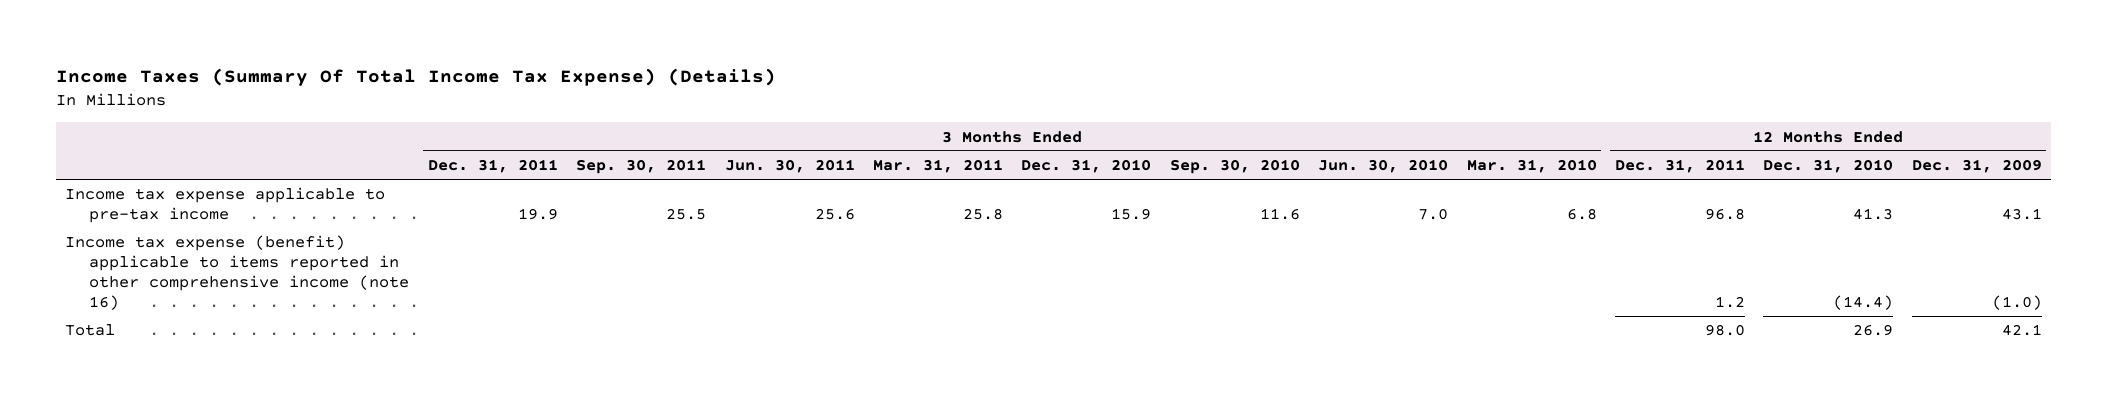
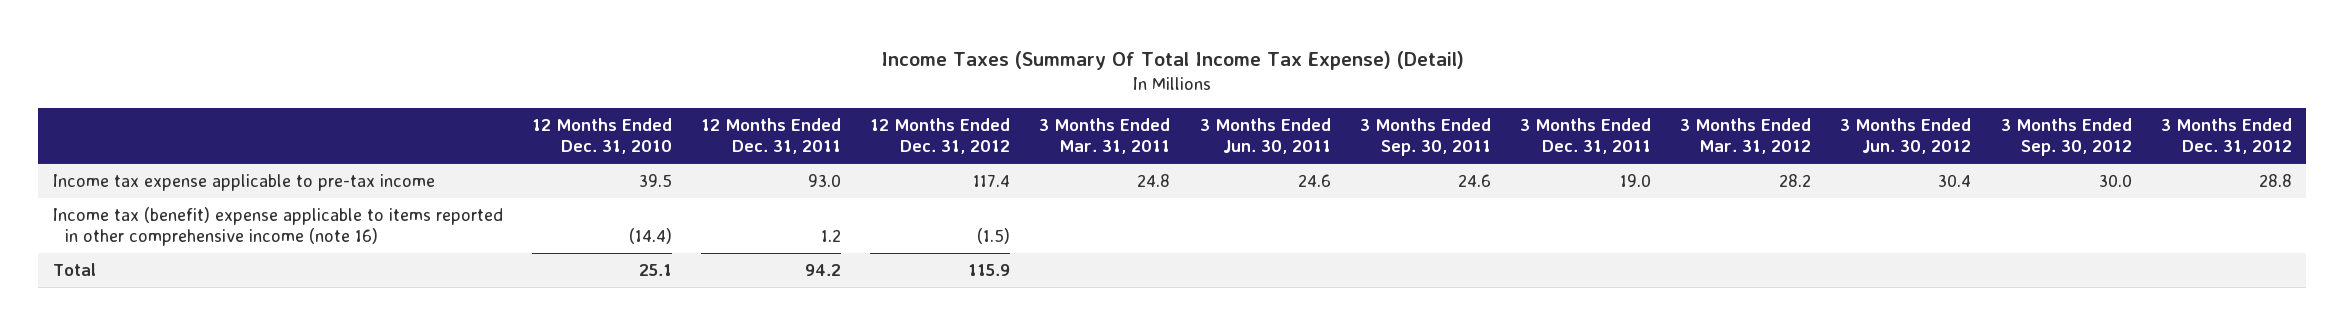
[55,68,776,87] Income Taxes (Summary Of Total Income Tax Expense) (Details) -> [881,50,1465,70] Income Taxes (Summary Of Total Income Tax Expense) (Detail)
[1021,159,1152,174] Dec. 31, 2010 -> none
[1169,159,1300,175] Sep. 30, 2010 -> none
[1318,159,1449,174] Jun. 30, 2010 -> none
[1466,159,1597,174] Mar. 31, 2010 -> none
[1911,159,2042,174] Dec. 31, 2009 -> none
none -> [870,118,1011,154] 12 Months Ended Dec. 31, 2012
none -> [1680,118,1812,154] 3 Months Ended Mar. 31, 2012
none -> [1840,118,1972,154] 3 Months Ended Jun. 30, 2012
none -> [2000,118,2132,156] 3 Months Ended Sep. 30, 2012
none -> [2160,118,2292,154] 3 Months Ended Dec. 31, 2012
[517,208,558,221] 19.9 -> [1619,174,1651,188] 19.0
[666,208,707,221] 25.5 -> [1457,174,1491,188] 24.6
[814,208,855,221] 25.6 -> [1297,174,1331,188] 24.6
[963,208,1004,221] 25.8 -> [1137,174,1171,188] 24.8
[1705,208,1746,221] 96.8 -> [808,174,842,188] 93.0
[1853,208,1894,221] 41.3 -> [638,174,672,188] 39.5
[65,235,410,310] Income tax expense (benefit) applicable to items reported in other comprehensive income (note 16) -> [52,207,503,247] Income tax (benefit) expense applicable to items reported in other comprehensive income (note 16)
[1705,324,1746,337] 98.0 -> [805,264,842,277] 94.2
[1853,324,1894,337] 26.9 -> [638,264,672,277] 25.1

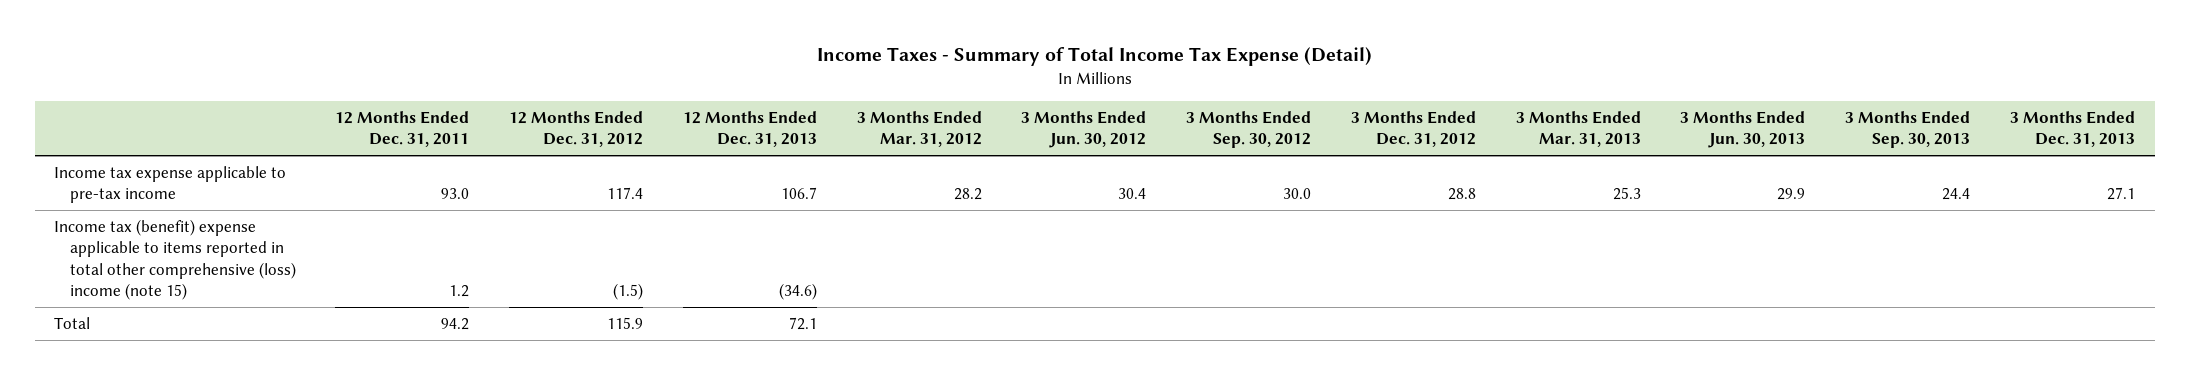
[881,50,1465,70] Income Taxes (Summary Of Total Income Tax Expense) (Detail) -> [816,46,1372,66] Income Taxes - Summary of Total Income Tax Expense (Detail)
[531,118,672,154] 12 Months Ended Dec. 31, 2010 -> none
[1039,118,1171,154] 3 Months Ended Mar. 31, 2011 -> none
[1199,118,1331,154] 3 Months Ended Jun. 30, 2011 -> none
[1359,118,1491,156] 3 Months Ended Sep. 30, 2011 -> none
[1519,118,1651,154] 3 Months Ended Dec. 31, 2011 -> none
none -> [682,110,817,147] 12 Months Ended Dec. 31, 2013
none -> [1515,110,1641,147] 3 Months Ended Mar. 31, 2013
none -> [1680,110,1806,148] 3 Months Ended Jun. 30, 2013
none -> [1845,110,1971,148] 3 Months Ended Sep. 30, 2013
none -> [2009,110,2135,147] 3 Months Ended Dec. 31, 2013
[52,207,503,247] Income tax (benefit) expense applicable to items reported in other comprehensive income (note 16) -> [54,219,296,301] Income tax (benefit) expense applicable to items reported in total other comprehensive (loss) income (note 15)

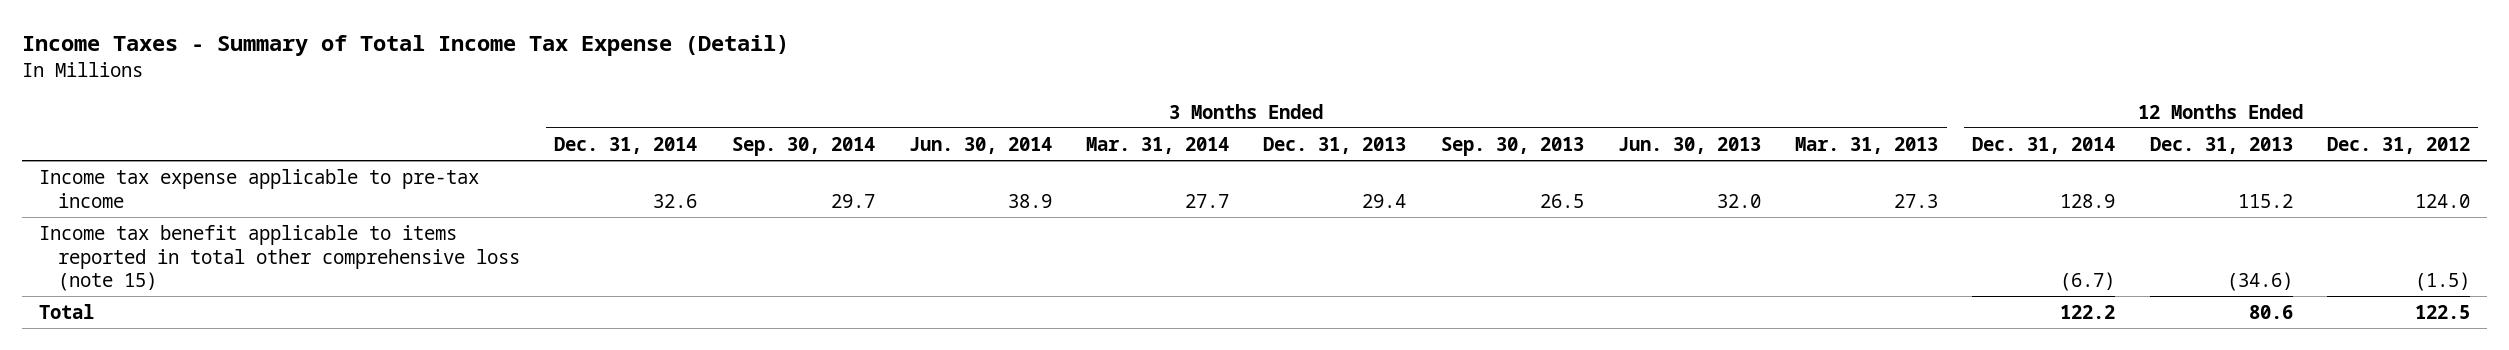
[335,110,470,147] 12 Months Ended Dec. 31, 2011 -> none
[856,110,982,147] 3 Months Ended Mar. 31, 2012 -> none
[1021,110,1147,148] 3 Months Ended Jun. 30, 2012 -> none
[1186,110,1312,148] 3 Months Ended Sep. 30, 2012 -> none
[1350,110,1476,147] 3 Months Ended Dec. 31, 2012 -> none
none -> [554,136,698,154] Dec. 31, 2014
none -> [731,136,875,156] Sep. 30, 2014
none -> [908,136,1052,154] Jun. 30, 2014
none -> [1086,136,1230,154] Mar. 31, 2014
none -> [1972,136,2116,154] Dec. 31, 2014
[607,187,644,200] 117.4 -> [2414,193,2470,208] 124.0
[780,187,817,200] 106.7 -> [2237,193,2293,208] 115.2
[1612,187,1641,201] 25.3 -> [1894,193,1939,208] 27.3
[1777,188,1806,201] 29.9 -> [1716,193,1761,208] 32.0
[1942,188,1971,201] 24.4 -> [1539,193,1584,208] 26.5
[2106,187,2135,201] 27.1 -> [1362,193,1407,208] 29.4
[54,219,296,301] Income tax (benefit) expense applicable to items reported in total other comprehensive (loss) income (note 15) -> [38,224,521,292] Income tax benefit applicable to items reported in total other comprehensive loss (note 15)
[607,317,644,330] 115.9 -> [2414,304,2470,319] 122.5
[788,317,817,331] 72.1 -> [2248,304,2293,319] 80.6

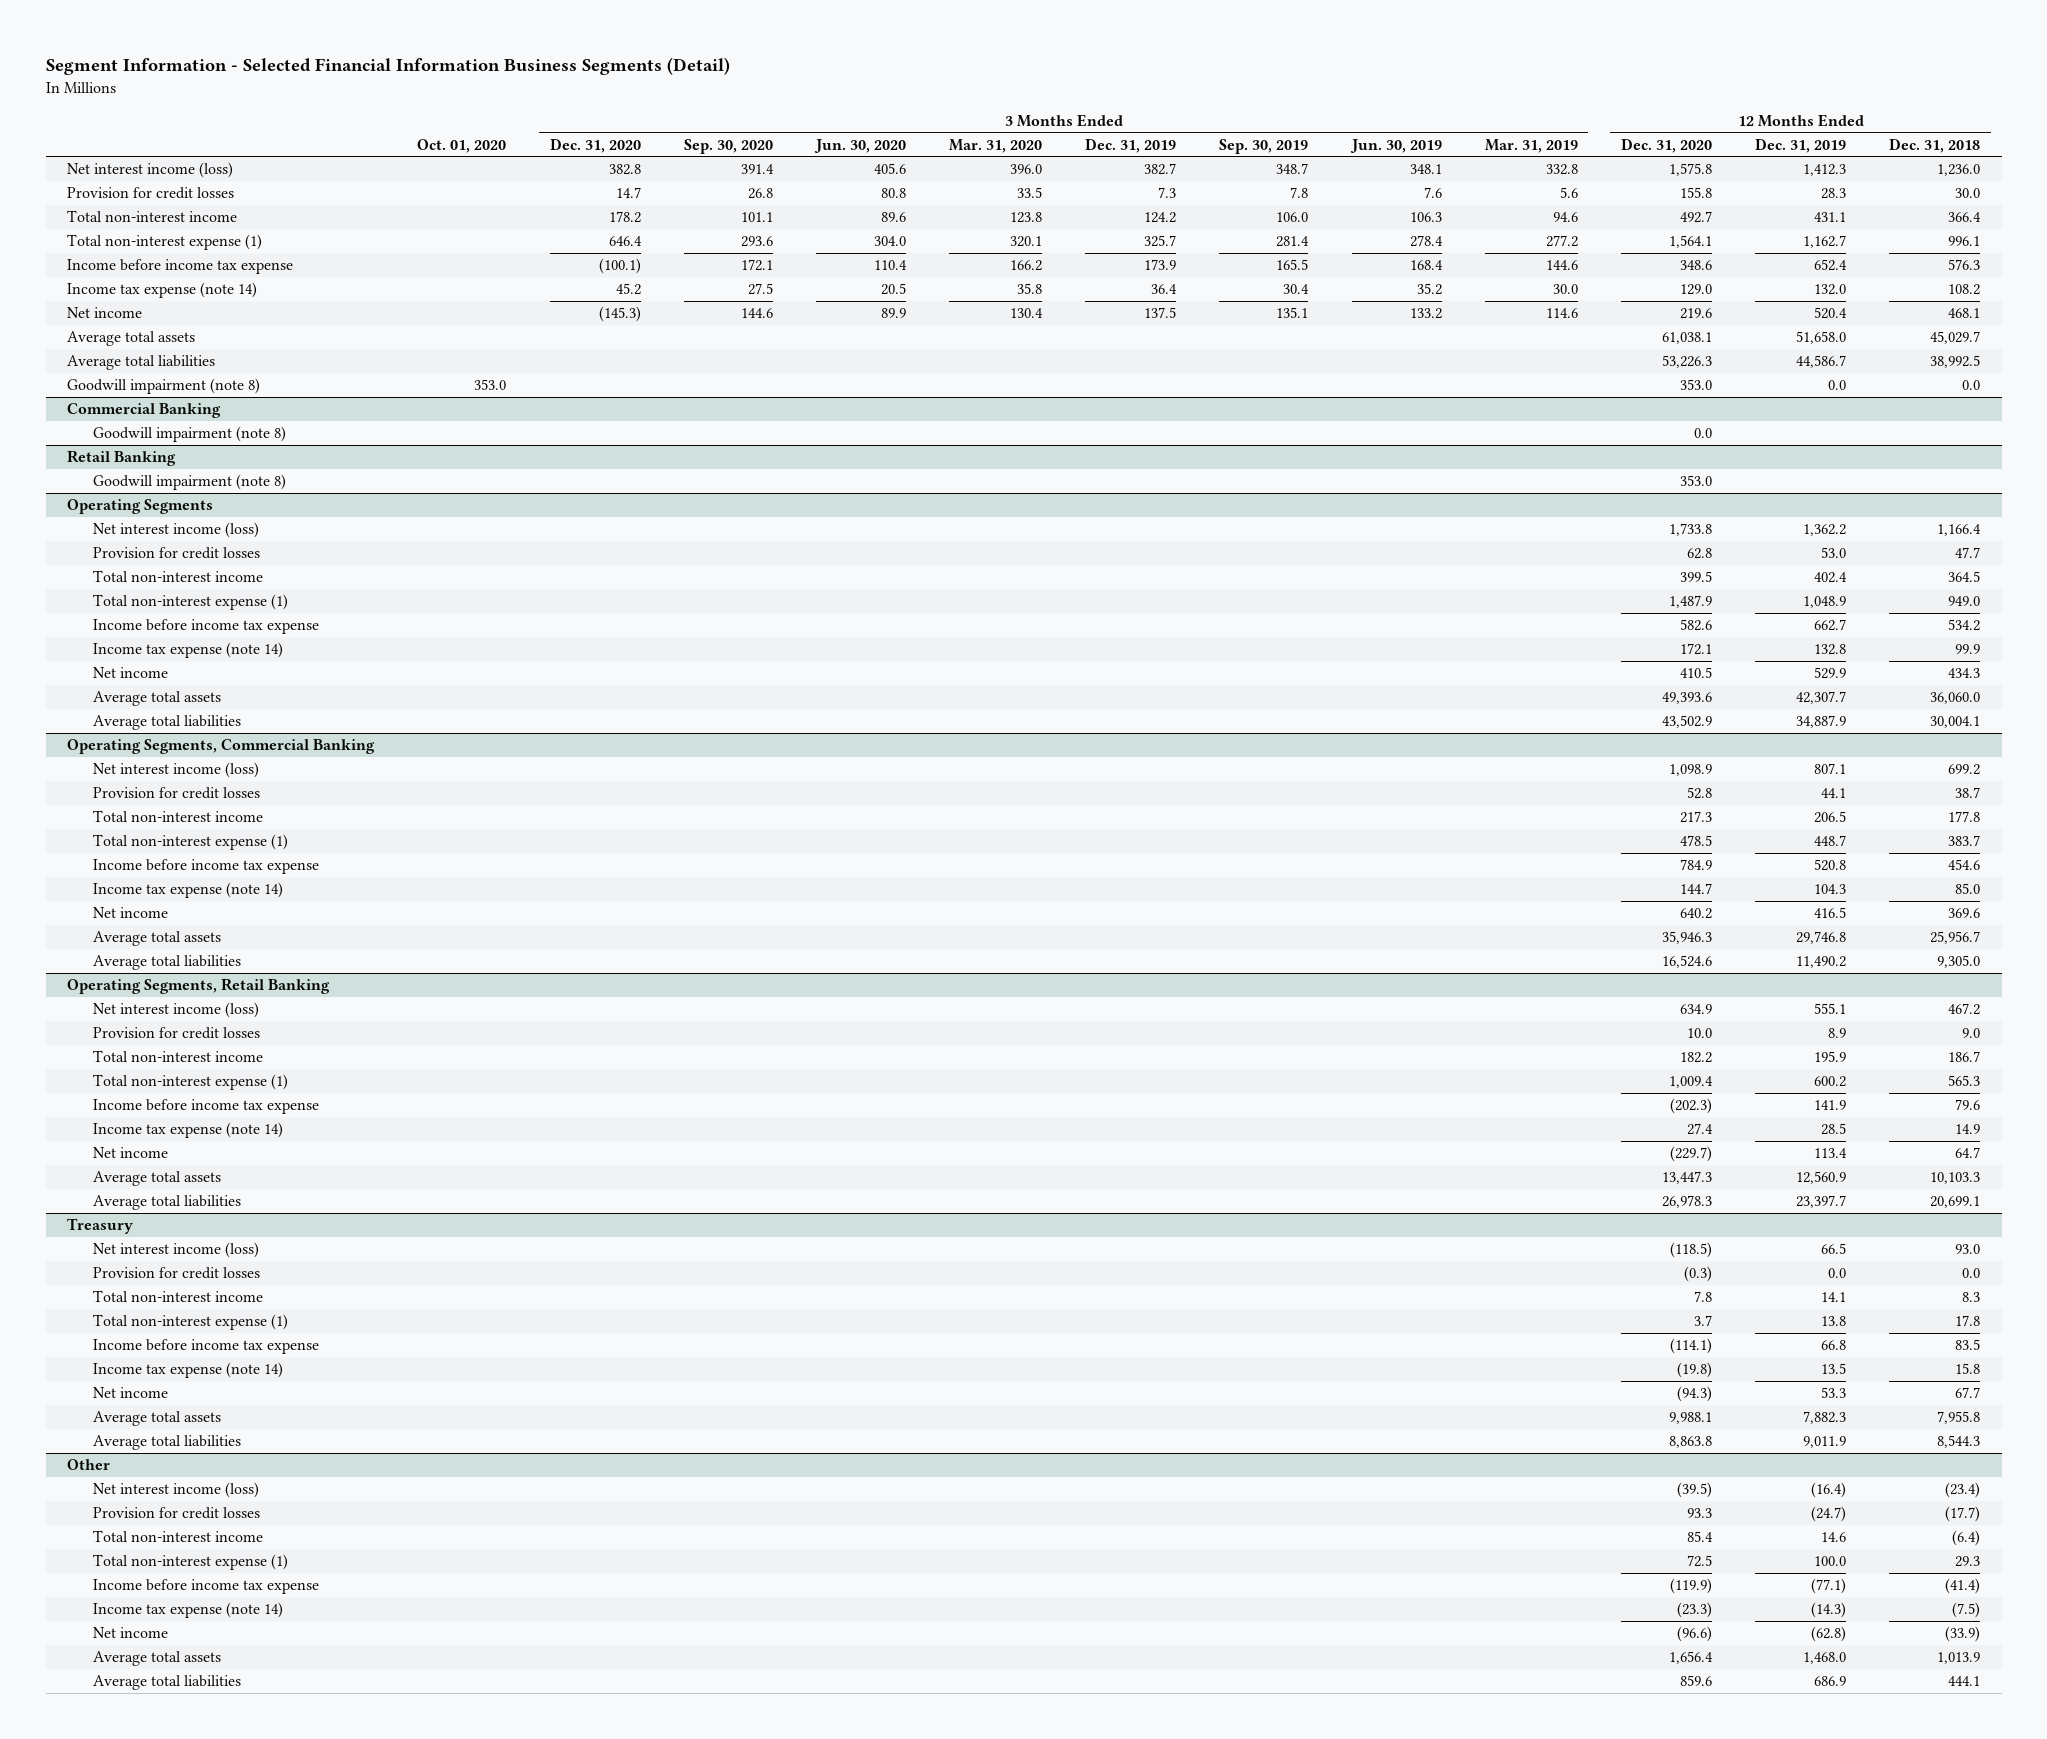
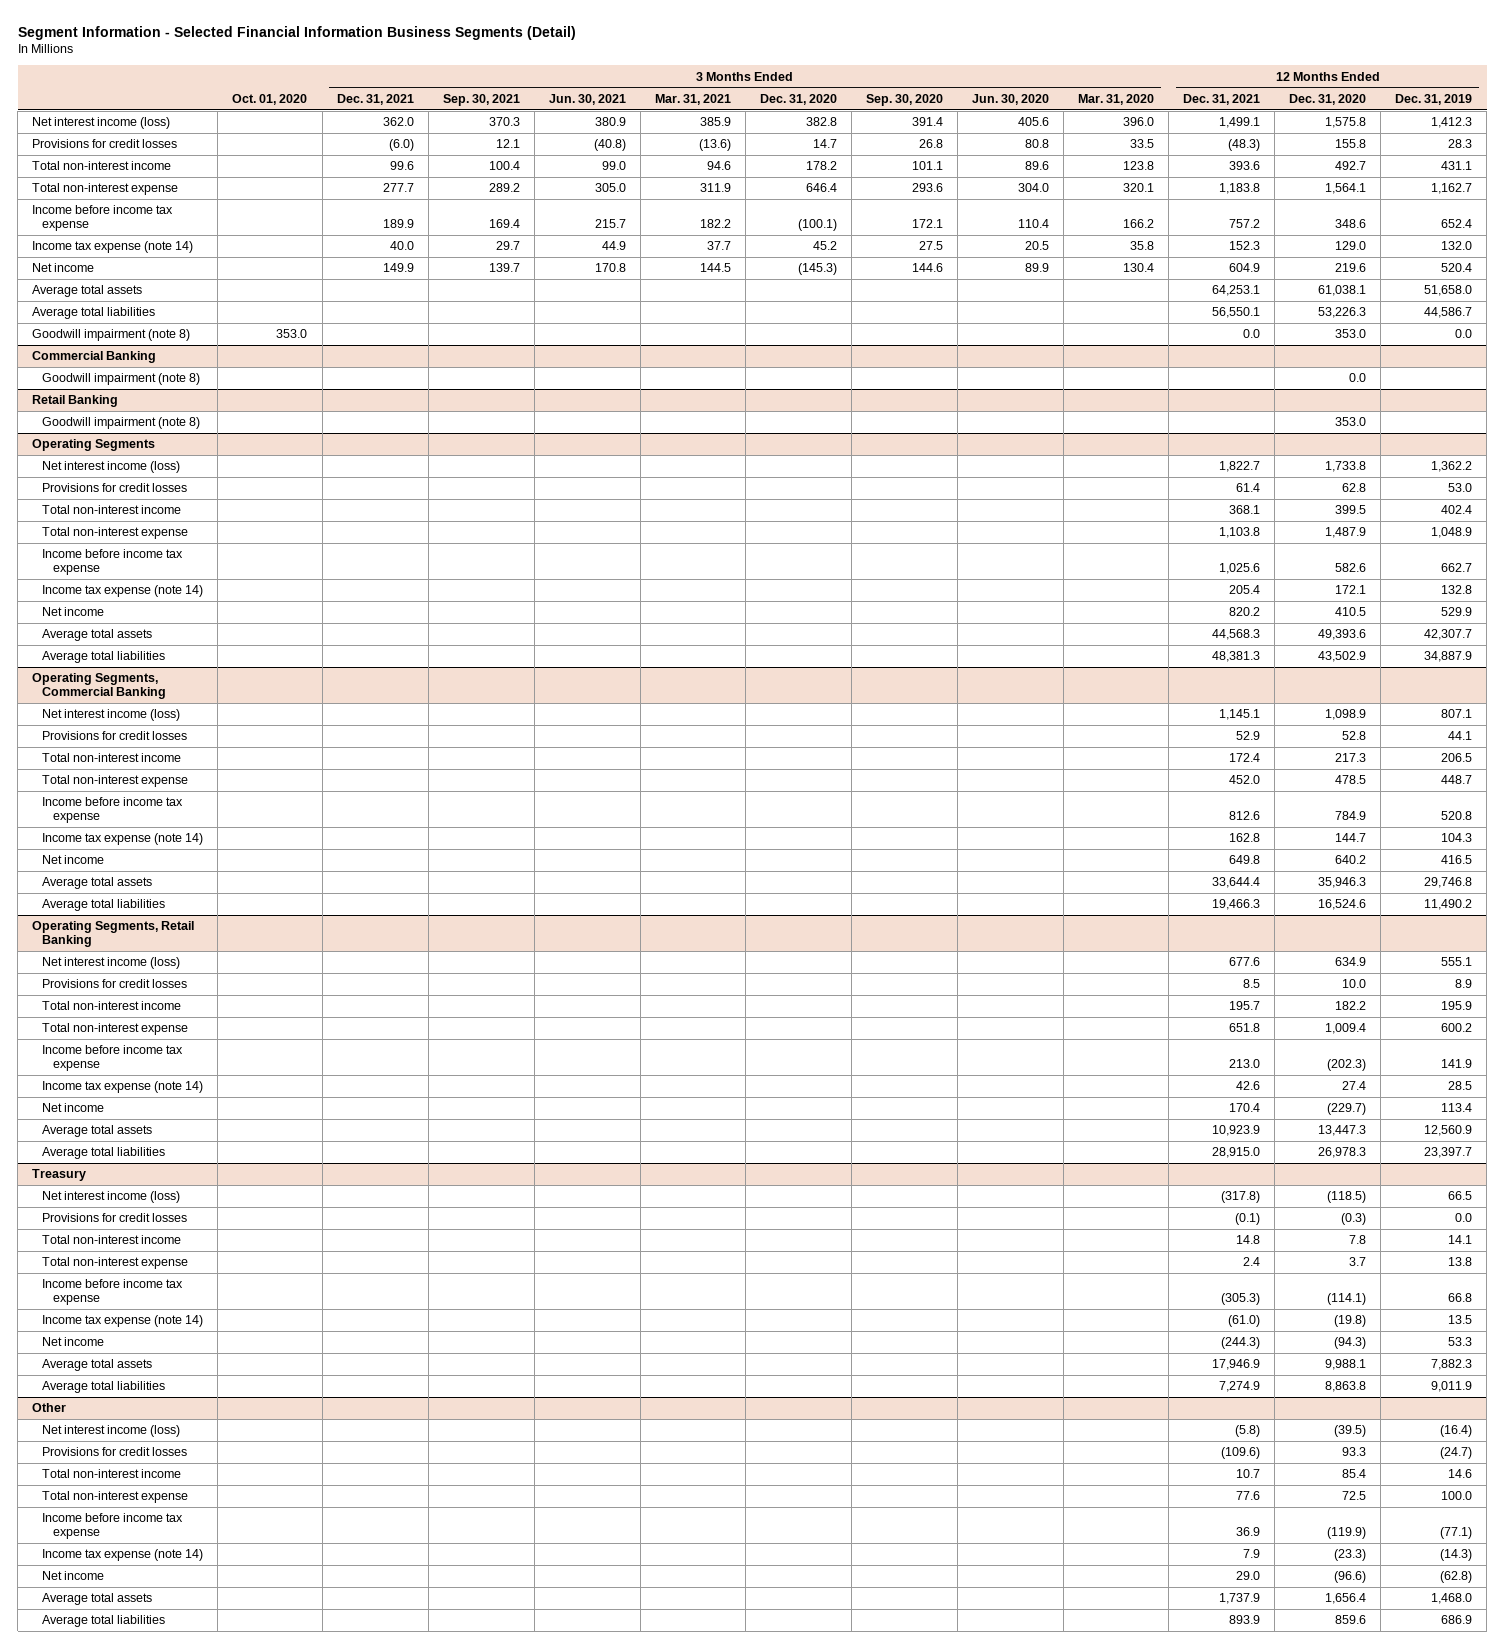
[1085,137,1177,153] Dec. 31, 2019 -> none
[1219,138,1309,154] Sep. 30, 2019 -> none
[1349,138,1442,153] Jun. 30, 2019 -> none
[1484,138,1578,153] Mar. 31, 2019 -> none
[1889,137,1981,153] Dec. 31, 2018 -> none
none -> [336,93,414,105] Dec. 31, 2021
none -> [442,93,520,106] Sep. 30, 2021
none -> [548,93,626,105] Jun. 30, 2021
none -> [654,93,731,105] Mar. 31, 2021
none -> [1182,93,1260,105] Dec. 31, 2021
[67,187,235,200] Provision for credit losses -> [32,139,178,149] Provisions for credit losses
[67,234,263,251] Total non-interest expense (1) -> [32,183,179,196] Total non-interest expense
[93,547,261,560] Provision for credit losses -> [42,483,188,493] Provisions for credit losses
[93,594,289,611] Total non-interest expense (1) -> [42,527,189,540] Total non-interest expense
[93,787,261,800] Provision for credit losses -> [42,731,188,741] Provisions for credit losses
[93,834,289,851] Total non-interest expense (1) -> [42,775,189,788] Total non-interest expense
[93,1027,261,1040] Provision for credit losses -> [42,979,188,989] Provisions for credit losses
[93,1074,289,1091] Total non-interest expense (1) -> [42,1023,189,1036] Total non-interest expense
[93,1267,261,1280] Provision for credit losses -> [42,1213,188,1223] Provisions for credit losses
[93,1314,289,1331] Total non-interest expense (1) -> [42,1257,189,1270] Total non-interest expense
[93,1507,261,1520] Provision for credit losses -> [42,1447,188,1457] Provisions for credit losses
[93,1554,289,1571] Total non-interest expense (1) -> [42,1491,189,1504] Total non-interest expense

